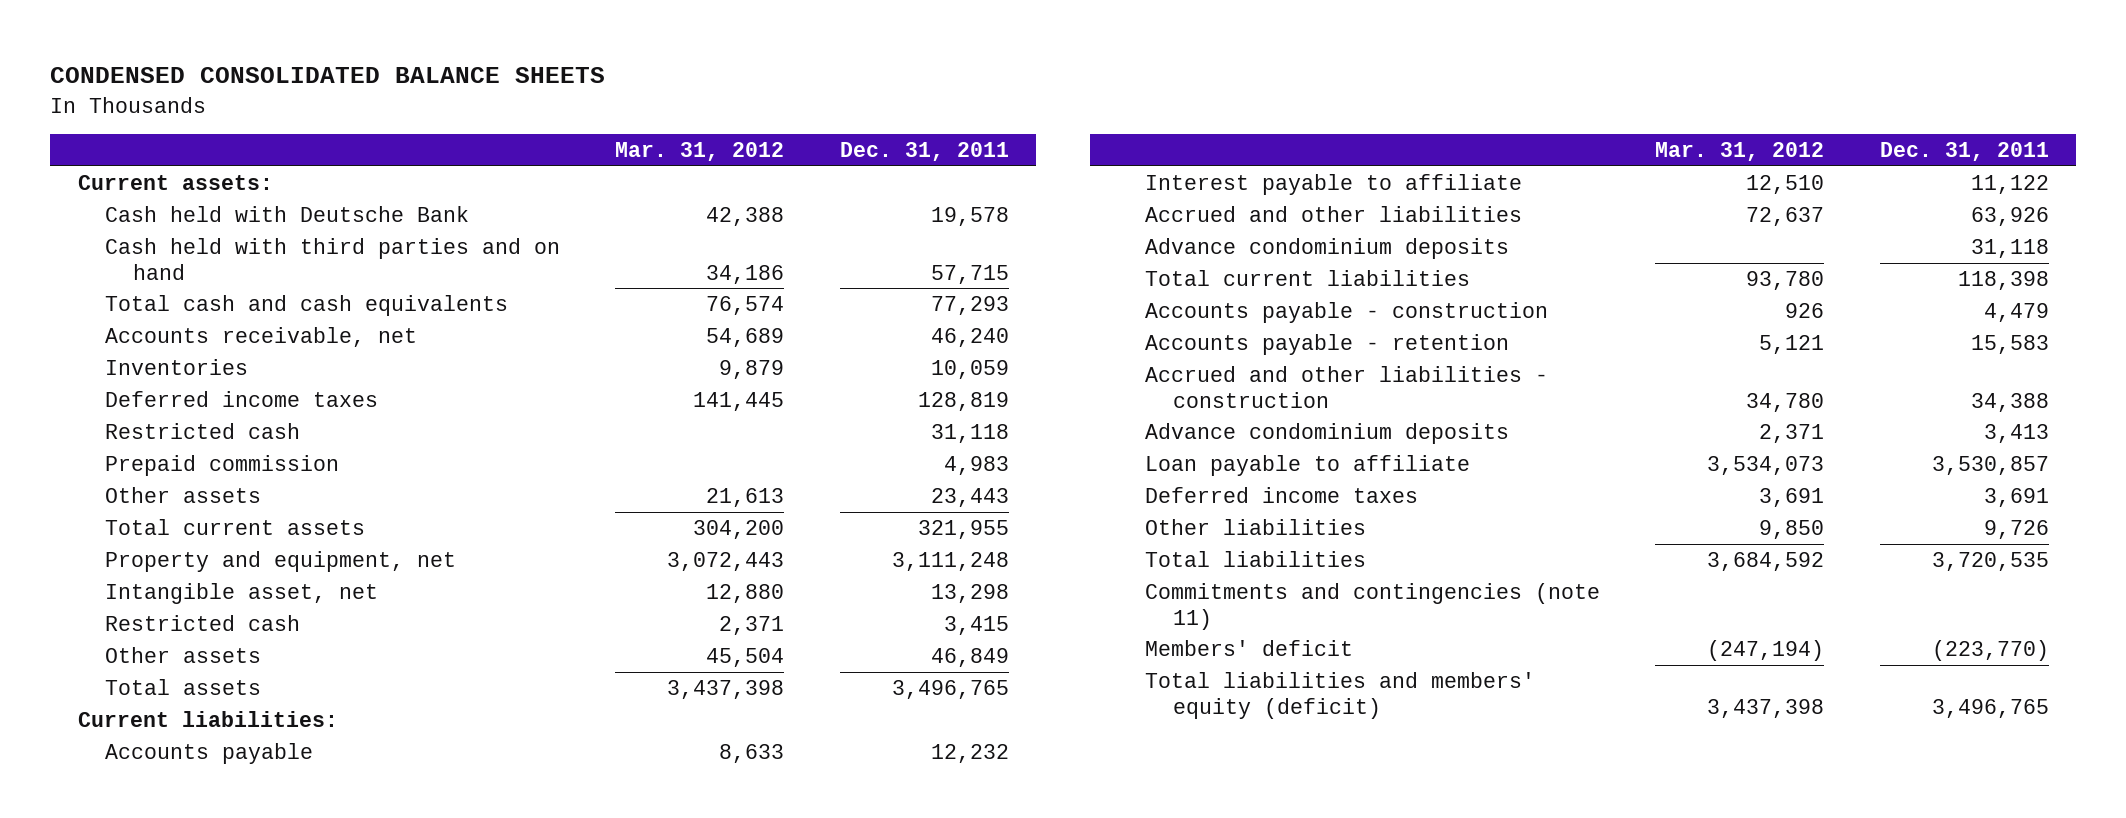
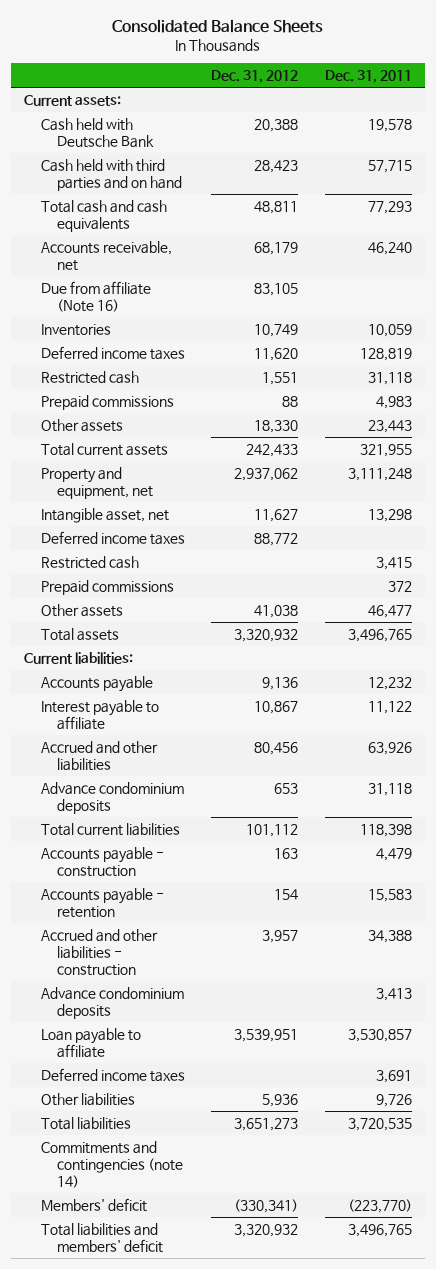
[50,67,606,84] CONDENSED CONSOLIDATED BALANCE SHEETS -> [112,18,324,33] Consolidated Balance Sheets
[615,141,785,161] Mar. 31, 2012 -> none
none -> [211,69,299,83] Dec. 31, 2012
none -> [40,280,151,312] Due from affiliate (Note 16)
[105,454,340,476] Prepaid commission -> [40,394,174,410] Prepaid commissions
none -> [40,530,185,545] Deferred income taxes
none -> [40,579,174,595] Prepaid commissions
[930,647,1009,667] 46,849 -> [367,604,412,618] 46,477
[1145,582,1601,630] Commitments and contingencies (note 11) -> [40,1140,184,1189] Commitments and contingencies (note 14)
[1145,671,1536,719] Total liabilities and members' equity (deficit) -> [40,1222,164,1253] Total liabilities and members' deficit

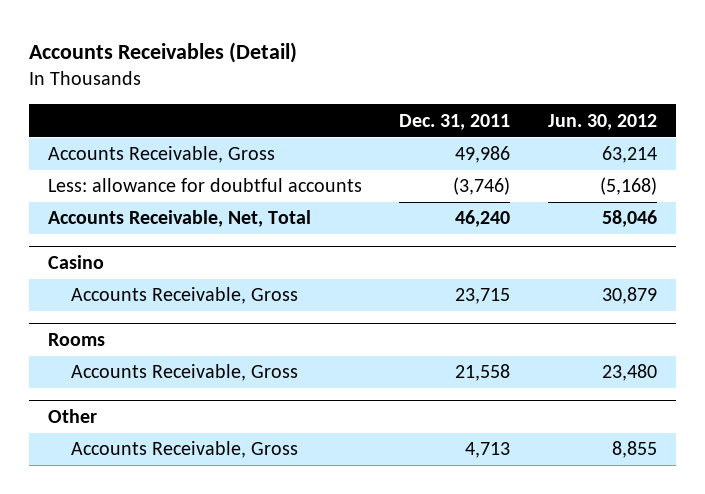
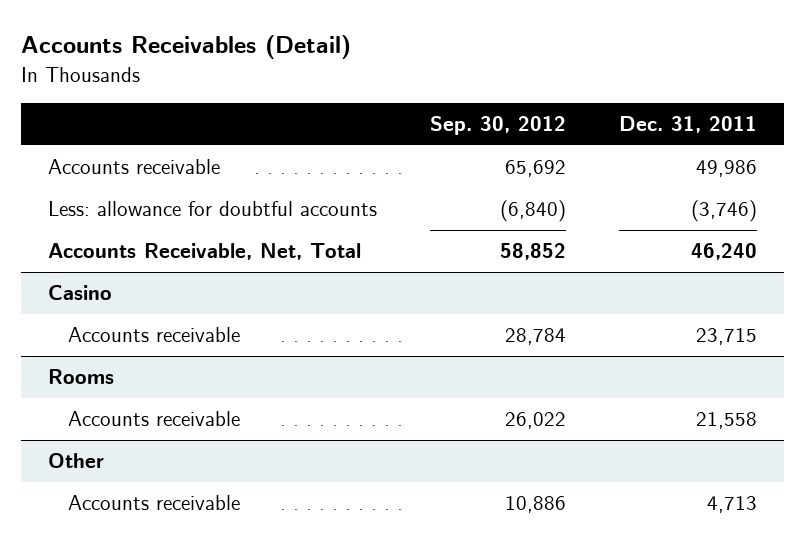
[548,113,658,130] Jun. 30, 2012 -> none
none -> [429,116,566,136] Sep. 30, 2012
[47,146,275,164] Accounts Receivable, Gross -> [47,159,220,175] Accounts receivable
[71,287,299,305] Accounts Receivable, Gross -> [68,327,241,343] Accounts receivable
[71,364,299,382] Accounts Receivable, Gross -> [68,411,241,427] Accounts receivable
[71,441,299,459] Accounts Receivable, Gross -> [68,495,241,511] Accounts receivable

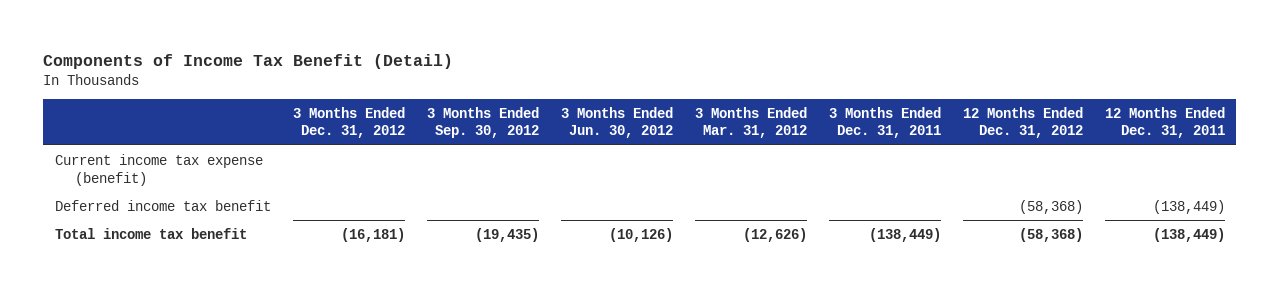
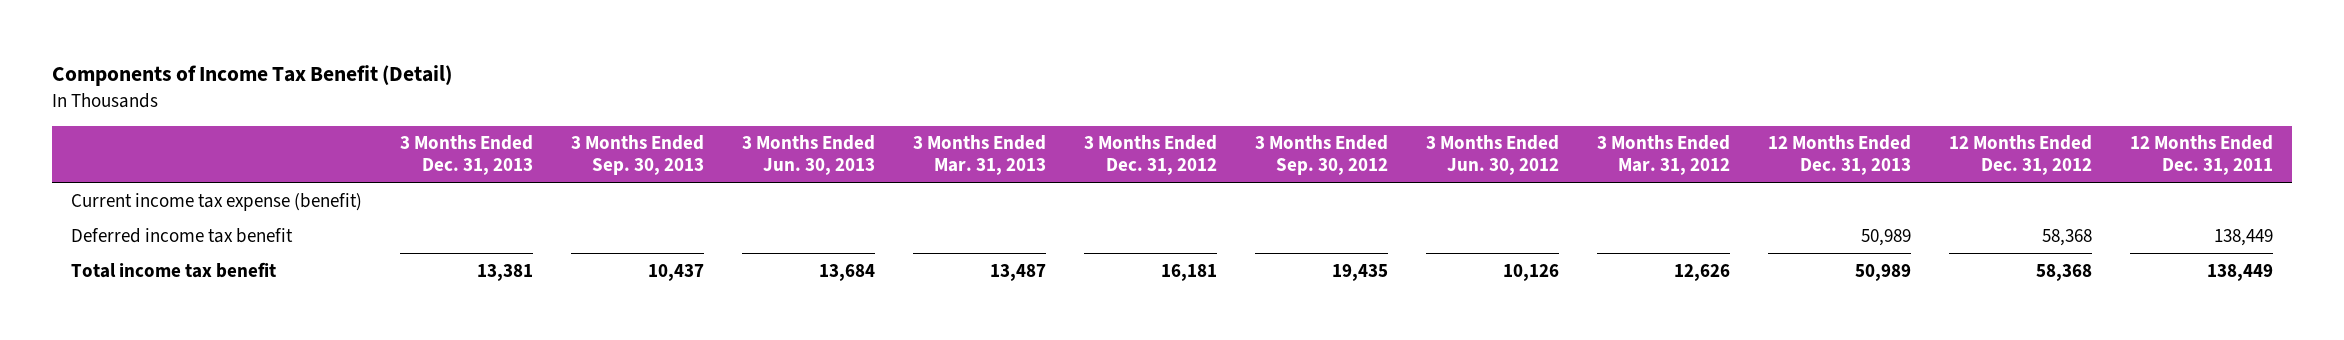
[828,106,941,139] 3 Months Ended Dec. 31, 2011 -> none
none -> [400,135,534,176] 3 Months Ended Dec. 31, 2013
none -> [571,135,705,176] 3 Months Ended Sep. 30, 2013
none -> [742,135,876,176] 3 Months Ended Jun. 30, 2013
none -> [913,135,1047,176] 3 Months Ended Mar. 31, 2013
none -> [1768,135,1912,176] 12 Months Ended Dec. 31, 2013
[1019,199,1084,214] (58,368) -> [2042,228,2093,246] 58,368
[1153,199,1226,214] (138,449) -> [2214,228,2274,246] 138,449
[340,227,405,242] (16,181) -> [1161,263,1218,281] 16,181
[474,227,539,242] (19,435) -> [1332,263,1389,281] 19,435
[608,227,673,242] (10,126) -> [1503,263,1560,281] 10,126
[742,227,807,242] (12,626) -> [1674,263,1731,281] 12,626
[1019,227,1084,242] (58,368) -> [2036,263,2093,281] 58,368
[1153,227,1226,242] (138,449) -> [2207,263,2274,281] 138,449

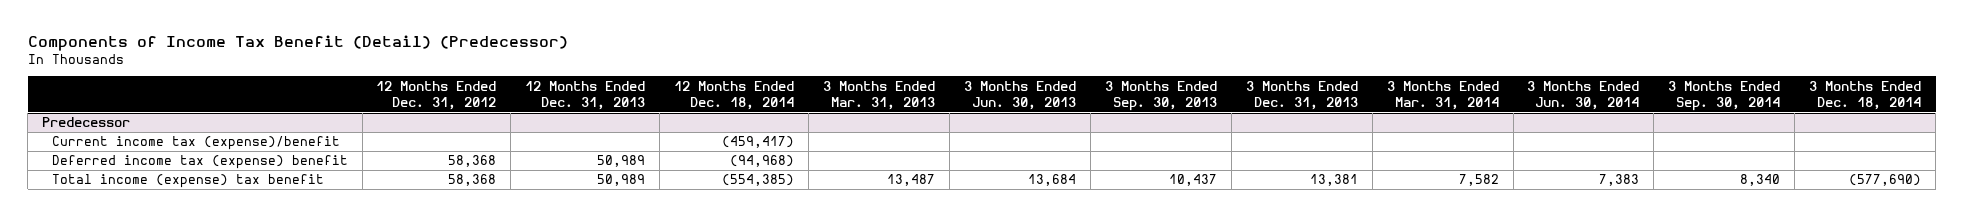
[52,65,453,87] Components of Income Tax Benefit (Detail) -> [27,35,568,52] Components of Income Tax Benefit (Detail) (Predecessor)
[1084,135,1218,176] 3 Months Ended Dec. 31, 2012 -> none
[1255,135,1389,176] 3 Months Ended Sep. 30, 2012 -> none
[1426,135,1560,176] 3 Months Ended Jun. 30, 2012 -> none
[1597,135,1731,176] 3 Months Ended Mar. 31, 2012 -> none
[2130,135,2274,176] 12 Months Ended Dec. 31, 2011 -> none
none -> [674,80,795,110] 12 Months Ended Dec. 18, 2014
none -> [1386,80,1499,110] 3 Months Ended Mar. 31, 2014
none -> [1527,80,1640,110] 3 Months Ended Jun. 30, 2014
none -> [1668,80,1781,111] 3 Months Ended Sep. 30, 2014
none -> [1809,80,1922,110] 3 Months Ended Dec. 18, 2014
none -> [42,117,131,128] Predecessor
[71,192,363,211] Current income tax expense (benefit) -> [51,136,340,151] Current income tax (expense)/benefit
[71,227,294,243] Deferred income tax benefit -> [51,155,348,170] Deferred income tax (expense) benefit
[71,261,277,278] Total income tax benefit -> [51,174,324,189] Total income (expense) tax benefit

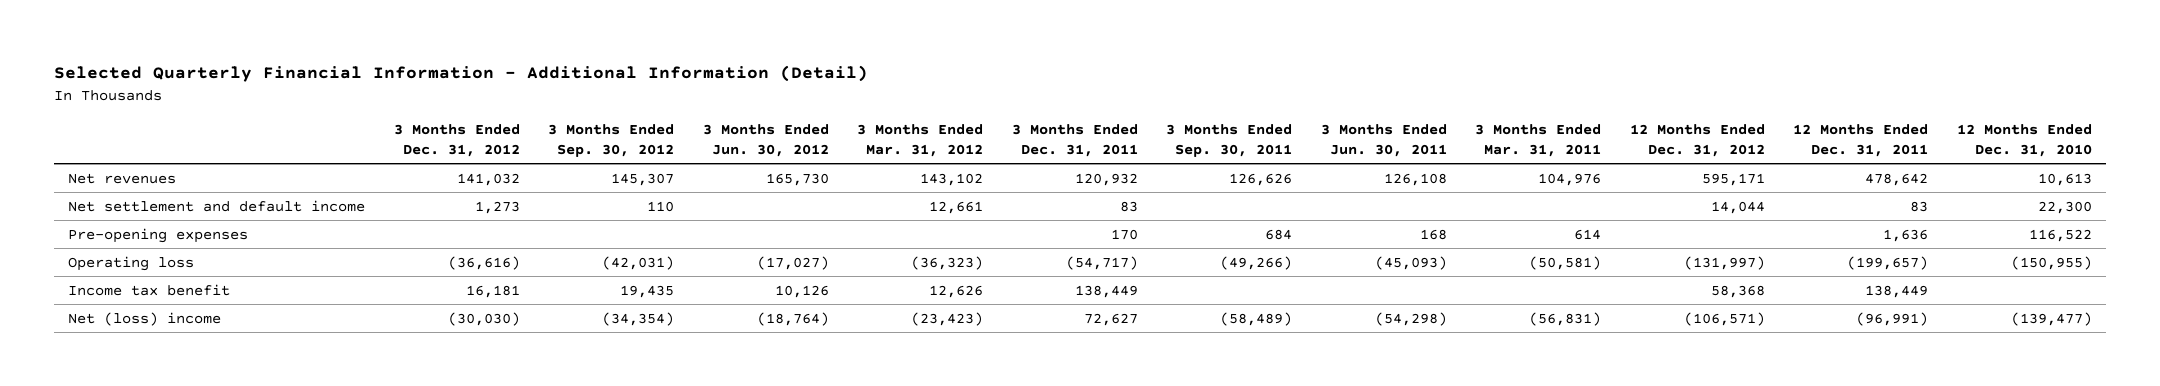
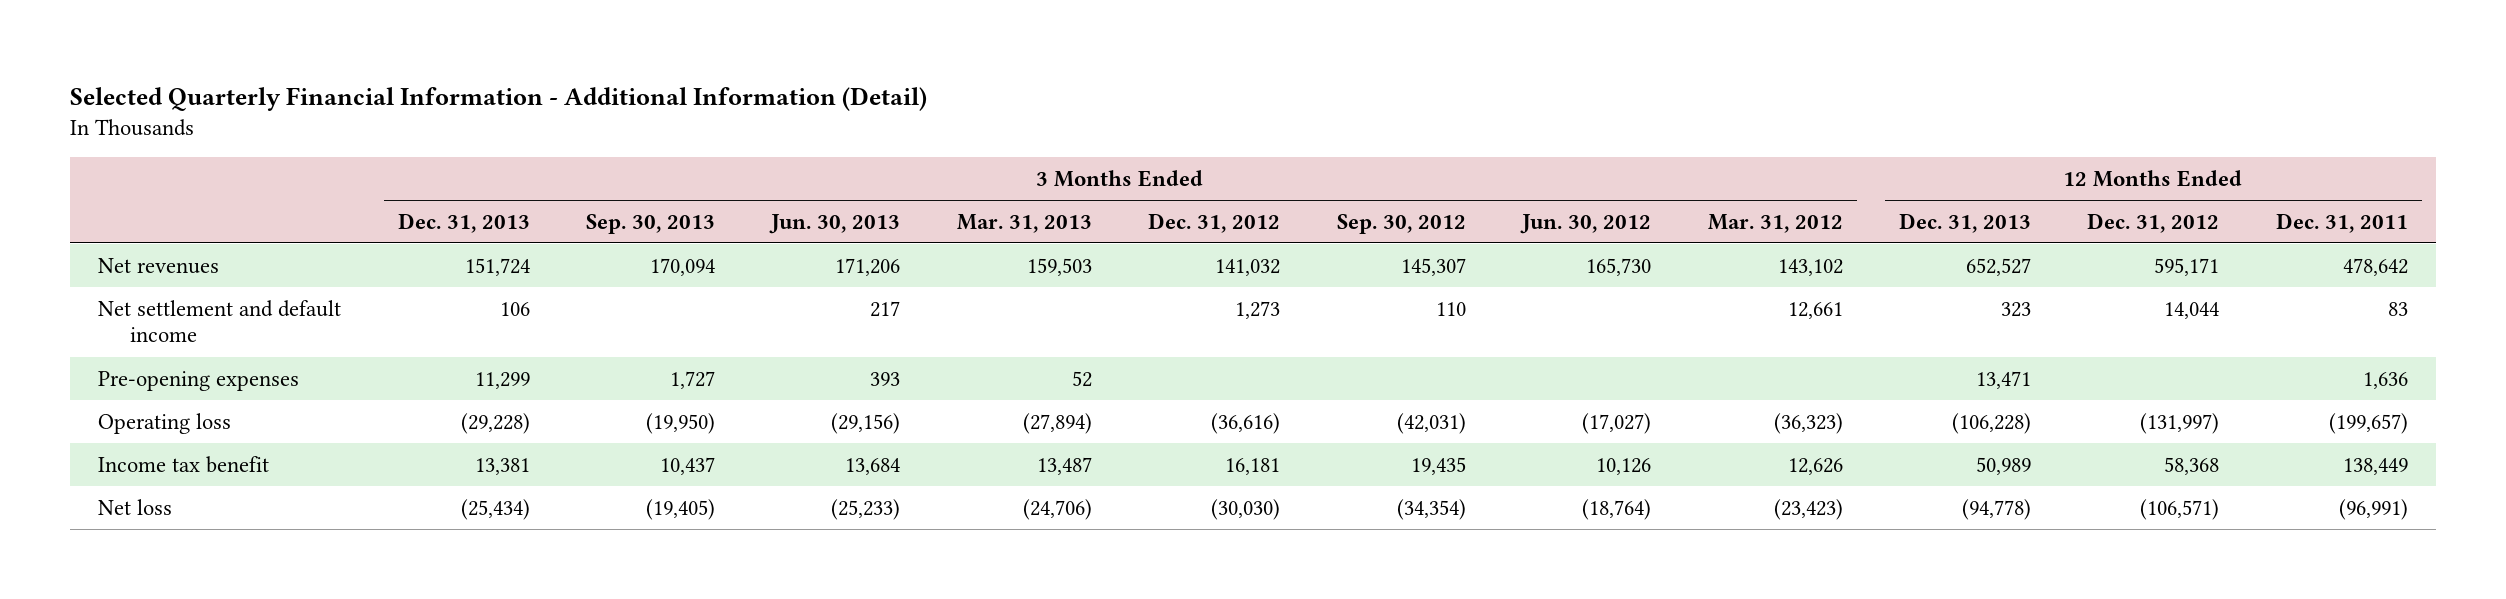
[1011,124,1138,157] 3 Months Ended Dec. 31, 2011 -> none
[1166,124,1293,157] 3 Months Ended Sep. 30, 2011 -> none
[1320,124,1447,157] 3 Months Ended Jun. 30, 2011 -> none
[1475,124,1602,157] 3 Months Ended Mar. 31, 2011 -> none
[1956,124,2092,157] 12 Months Ended Dec. 31, 2010 -> none
none -> [397,212,530,233] Dec. 31, 2013
none -> [586,213,716,234] Sep. 30, 2013
none -> [769,213,901,234] Jun. 30, 2013
none -> [956,213,1092,233] Mar. 31, 2013
none -> [1898,212,2031,233] Dec. 31, 2013
[68,311,222,326] Net (loss) income -> [98,498,173,515] Net loss

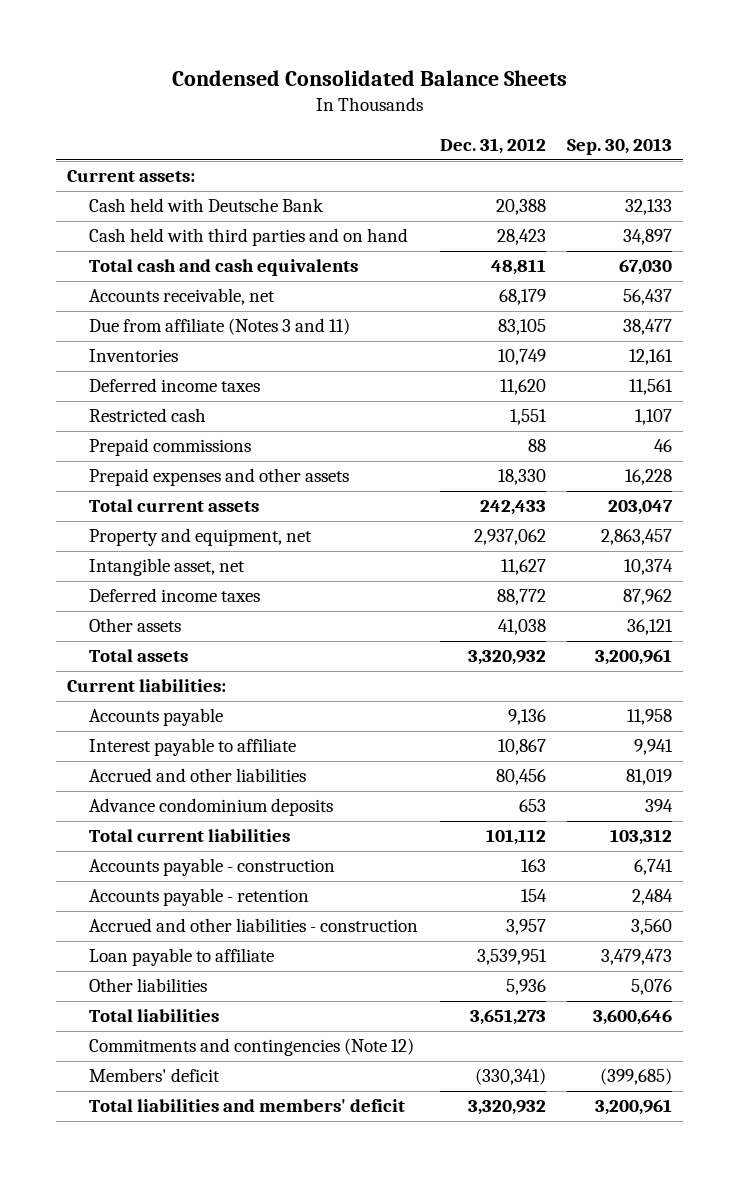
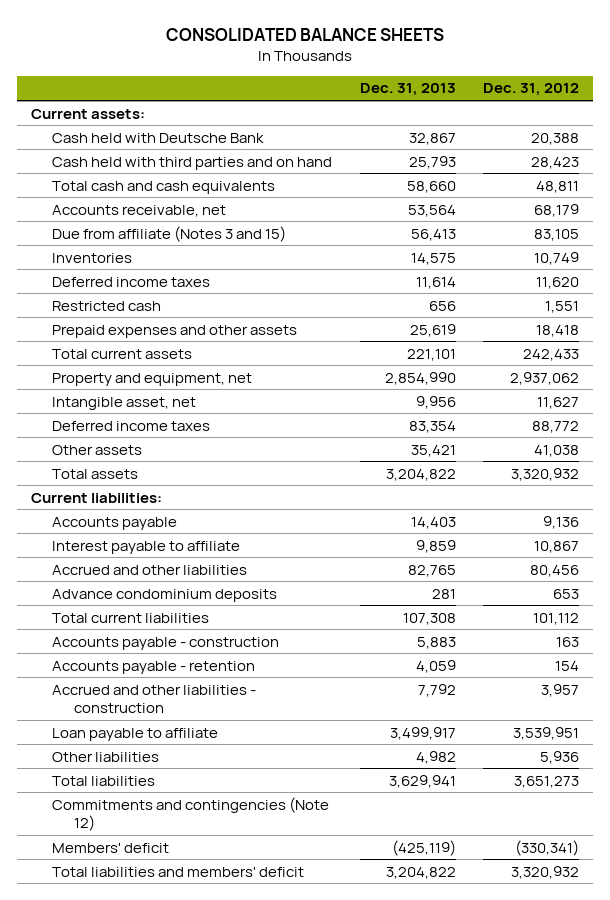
[171,69,567,86] Condensed Consolidated Balance Sheets -> [165,27,444,41] CONSOLIDATED BALANCE SHEETS
[567,137,673,155] Sep. 30, 2013 -> none
none -> [359,83,456,97] Dec. 31, 2013
[89,318,351,336] Due from affiliate (Notes 3 and 11) -> [52,225,287,242] Due from affiliate (Notes 3 and 15)
[89,438,252,457] Prepaid commissions -> none
[497,469,546,486] 18,330 -> [535,324,579,337] 18,418

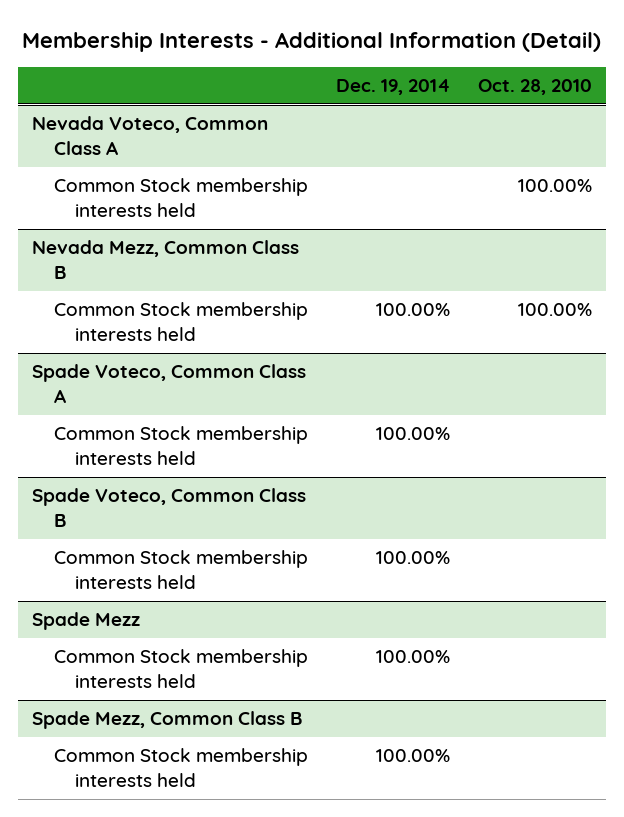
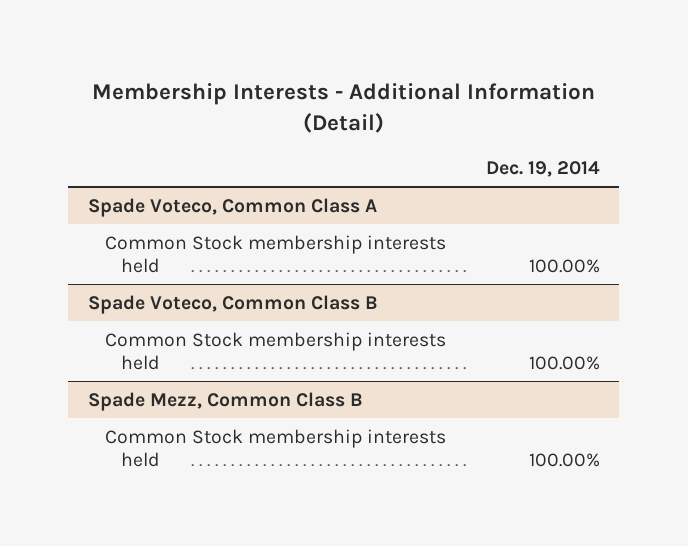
[477,78,592,95] Oct. 28, 2010 -> none
[31,116,268,155] Nevada Voteco, Common Class A -> none
[53,178,308,217] Common Stock membership interests held -> none
[31,240,299,279] Nevada Mezz, Common Class B -> none
[53,302,308,341] Common Stock membership interests held -> none
[31,612,140,631] Spade Mezz -> none
[53,649,308,688] Common Stock membership interests held -> none

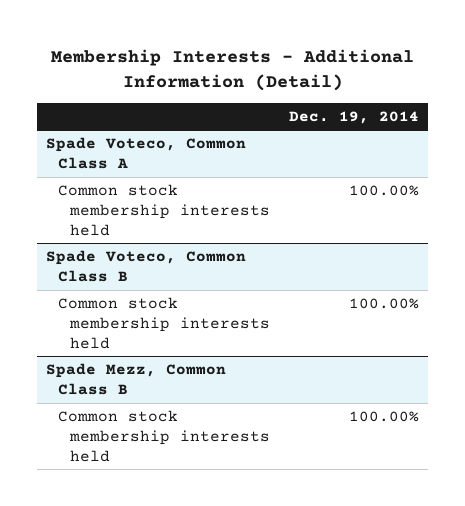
[104,234,446,273] Common Stock membership interests held -> [57,184,270,236] Common stock membership interests held
[104,331,446,370] Common Stock membership interests held -> [57,297,270,349] Common stock membership interests held
[104,428,446,467] Common Stock membership interests held -> [57,410,270,462] Common stock membership interests held

